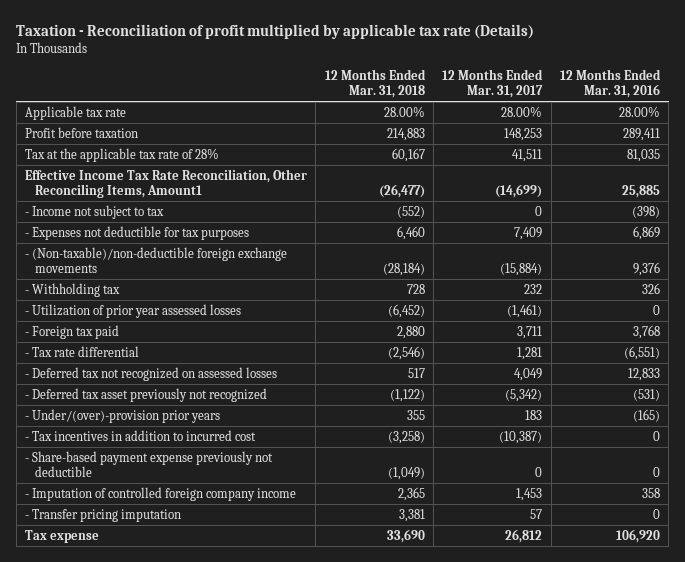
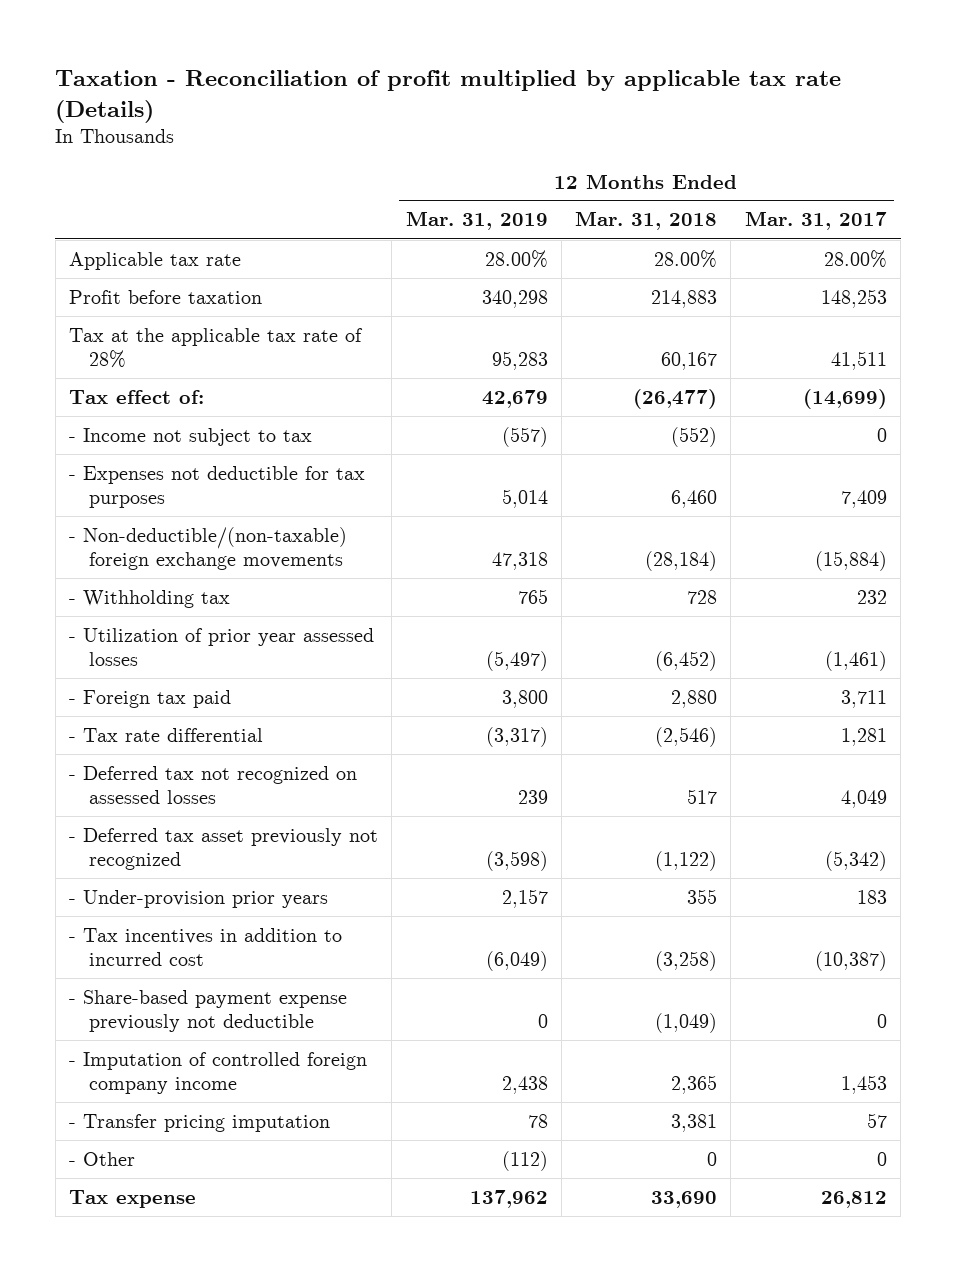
[560,69,662,98] 12 Months Ended Mar. 31, 2016 -> none
none -> [405,211,548,231] Mar. 31, 2019
[25,168,308,198] Effective Income Tax Rate Reconciliation, Other Reconciling Items, Amount1 -> [68,389,204,404] Tax effect of:
[25,246,288,273] - (Non-taxable)/non-deductible foreign exchange movements -> [68,526,347,570] - Non-deductible/(non-taxable) foreign exchange movements
[25,408,221,423] - Under/(over)-provision prior years -> [68,889,328,908] - Under-provision prior years
none -> [68,1151,135,1166] - Other

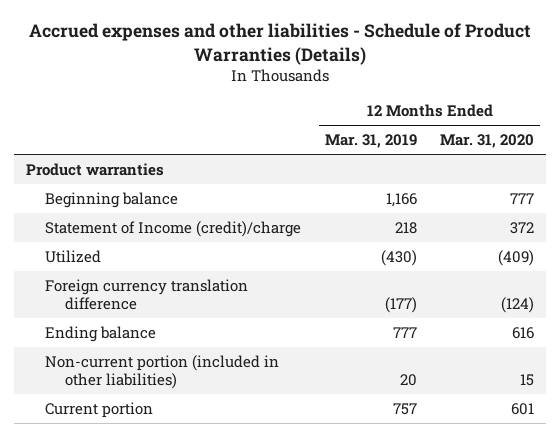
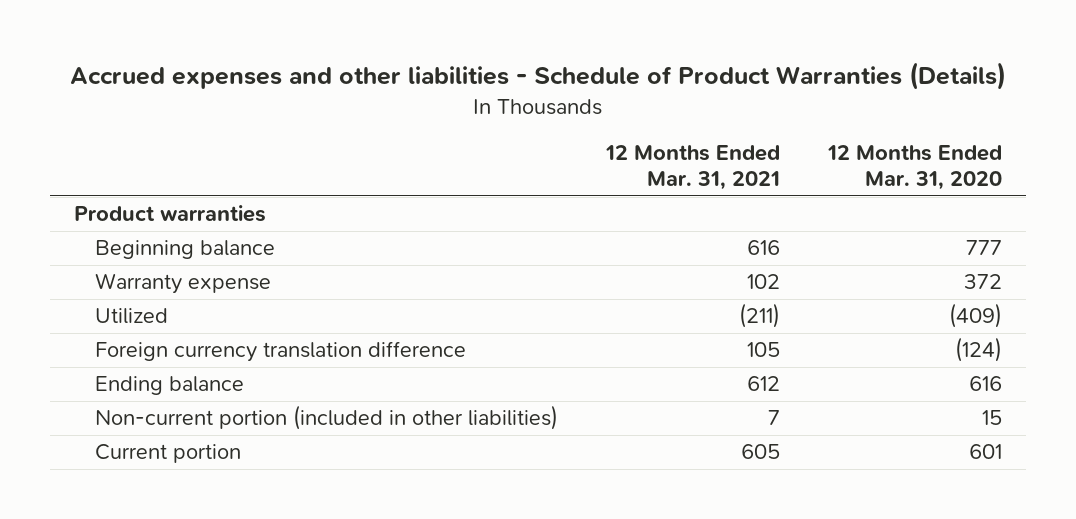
[324,134,417,149] Mar. 31, 2019 -> none
none -> [604,144,780,191] 12 Months Ended Mar. 31, 2021
[45,220,302,237] Statement of Income (credit)/charge -> [95,273,272,295] Warranty expense

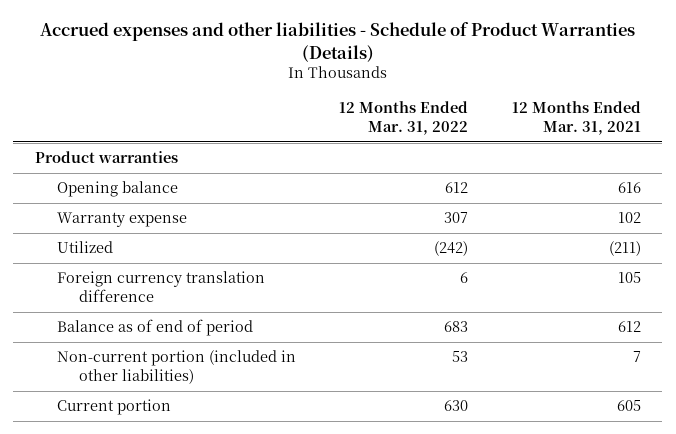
[826,144,1002,191] 12 Months Ended Mar. 31, 2020 -> none
none -> [339,101,469,136] 12 Months Ended Mar. 31, 2022
[95,240,276,260] Beginning balance -> [57,181,179,198] Opening balance
[95,376,245,396] Ending balance -> [57,319,254,337] Balance as of end of period

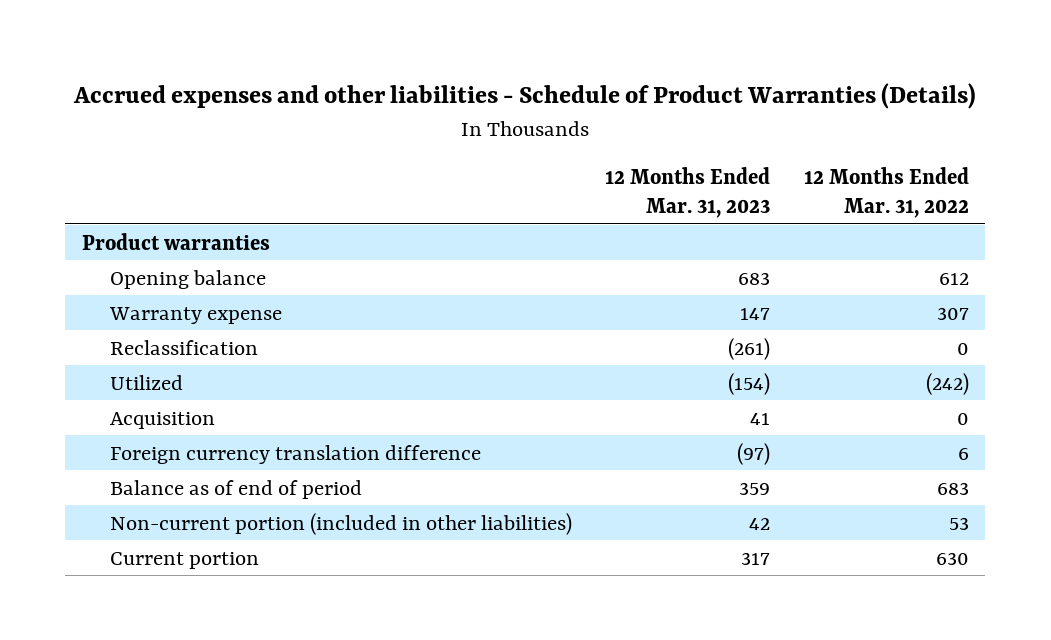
[511,101,641,136] 12 Months Ended Mar. 31, 2021 -> none
none -> [605,167,771,219] 12 Months Ended Mar. 31, 2023
none -> [109,339,258,355] Reclassification
none -> [109,411,215,429] Acquisition

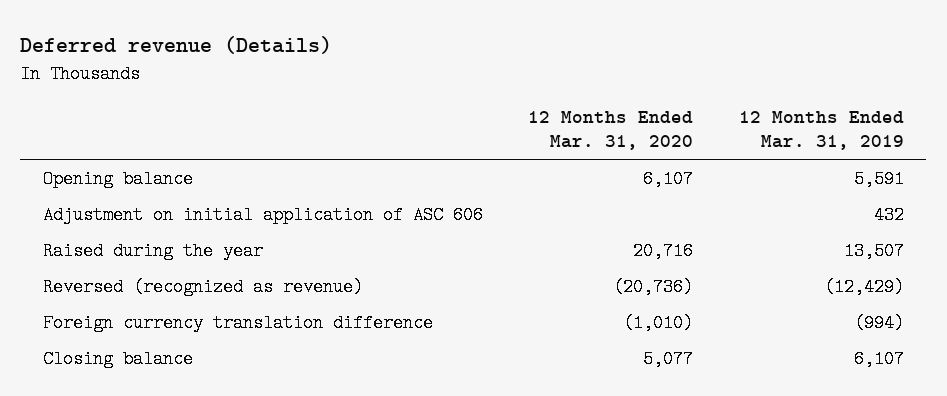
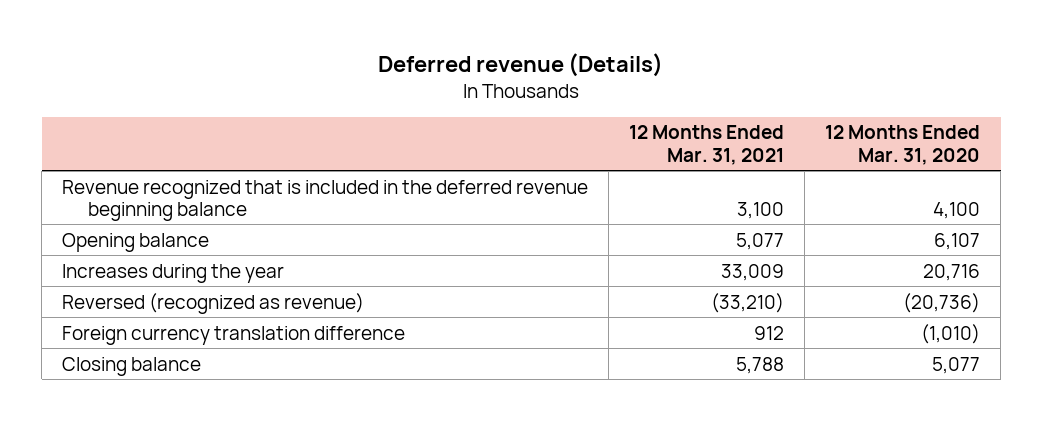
[738,110,904,151] 12 Months Ended Mar. 31, 2019 -> none
none -> [629,125,785,165] 12 Months Ended Mar. 31, 2021
none -> [62,179,589,221] Revenue recognized that is included in the deferred revenue beginning balance
[43,205,484,224] Adjustment on initial application of ASC 606 -> none
[43,241,264,260] Raised during the year -> [62,263,285,283] Increases during the year

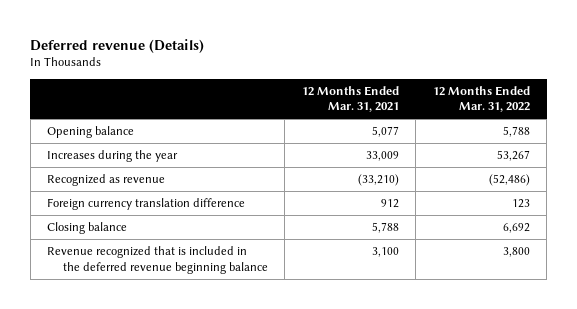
[825,125,981,165] 12 Months Ended Mar. 31, 2020 -> none
none -> [432,85,530,113] 12 Months Ended Mar. 31, 2022
[62,292,365,314] Reversed (recognized as revenue) -> [47,174,166,187] Recognized as revenue
[62,179,589,221] Revenue recognized that is included in the deferred revenue beginning balance -> [47,246,269,274] Revenue recognized that is included in the deferred revenue beginning balance

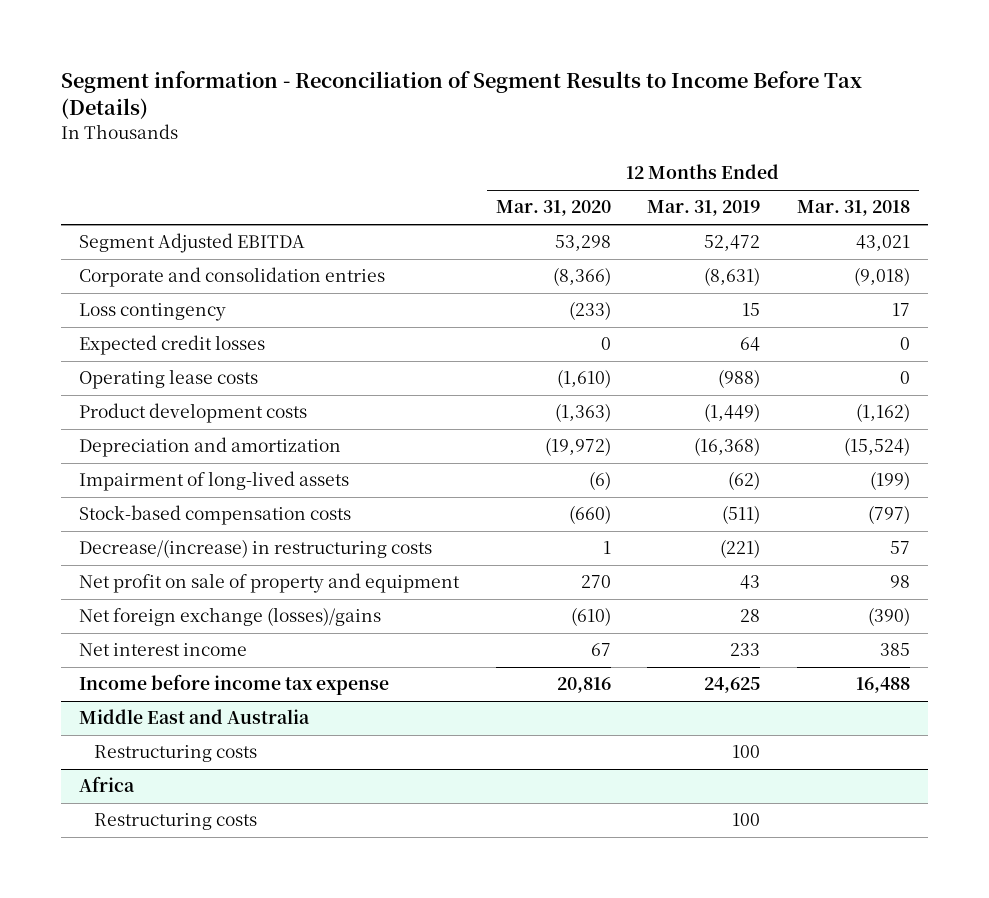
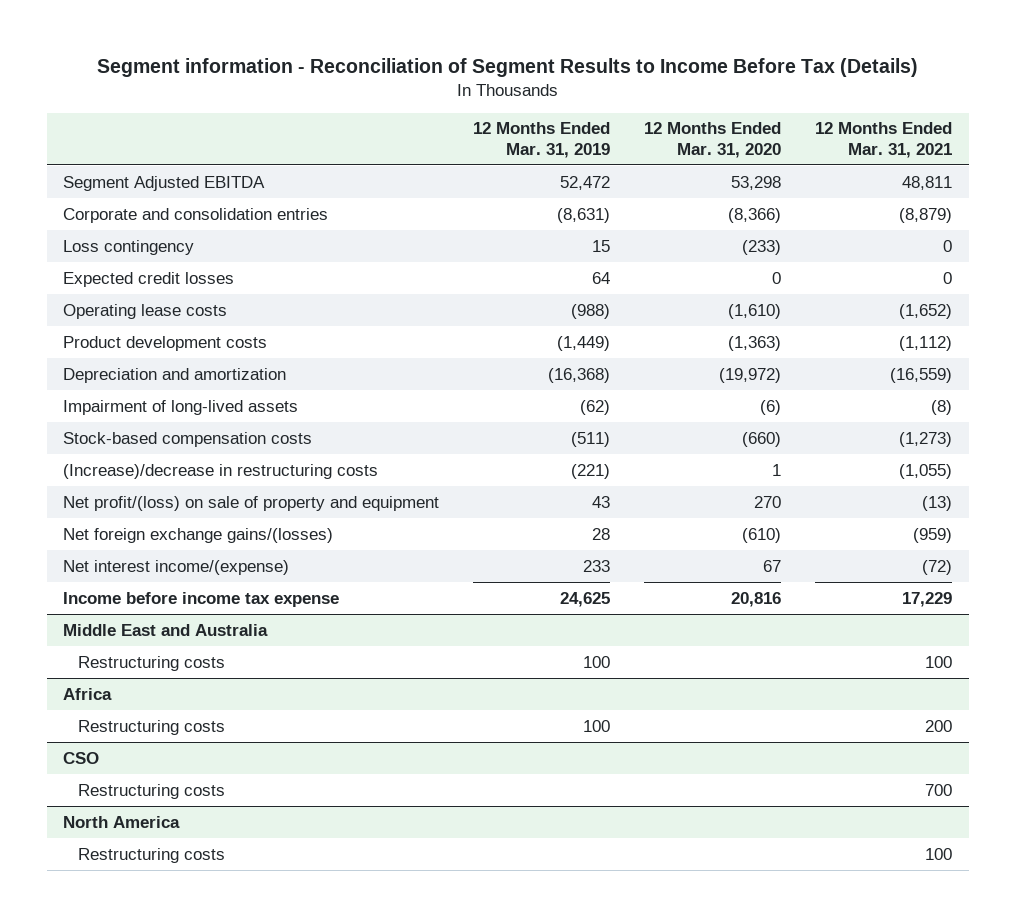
[797,200,911,217] Mar. 31, 2018 -> none
none -> [814,122,952,158] 12 Months Ended Mar. 31, 2021
[79,539,433,559] Decrease/(increase) in restructuring costs -> [63,463,379,479] (Increase)/decrease in restructuring costs
[79,573,461,594] Net profit on sale of property and equipment -> [63,495,440,511] Net profit/(loss) on sale of property and equipment
[79,607,382,627] Net foreign exchange (losses)/gains -> [63,527,334,543] Net foreign exchange gains/(losses)
[79,643,248,657] Net interest income -> [63,559,290,575] Net interest income/(expense)
none -> [63,751,100,764] CSO
none -> [78,783,226,799] Restructuring costs
none -> [63,815,181,828] North America
none -> [78,847,226,863] Restructuring costs

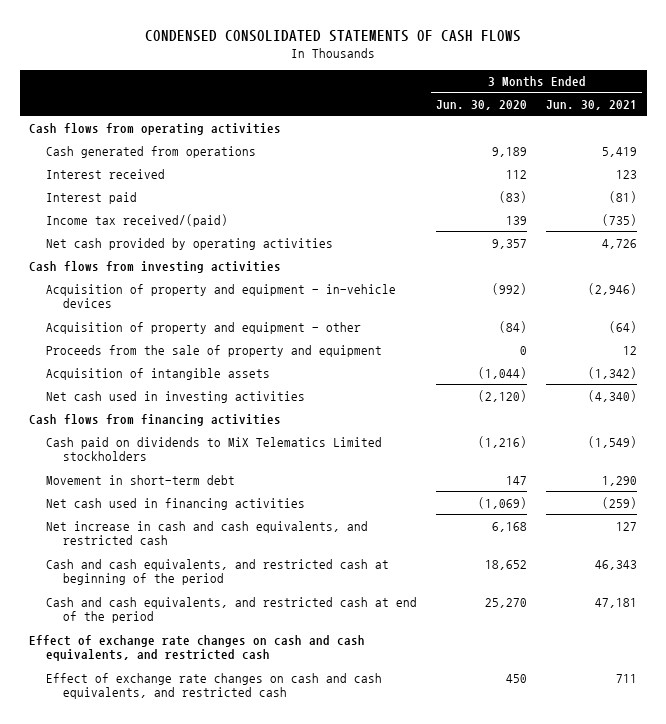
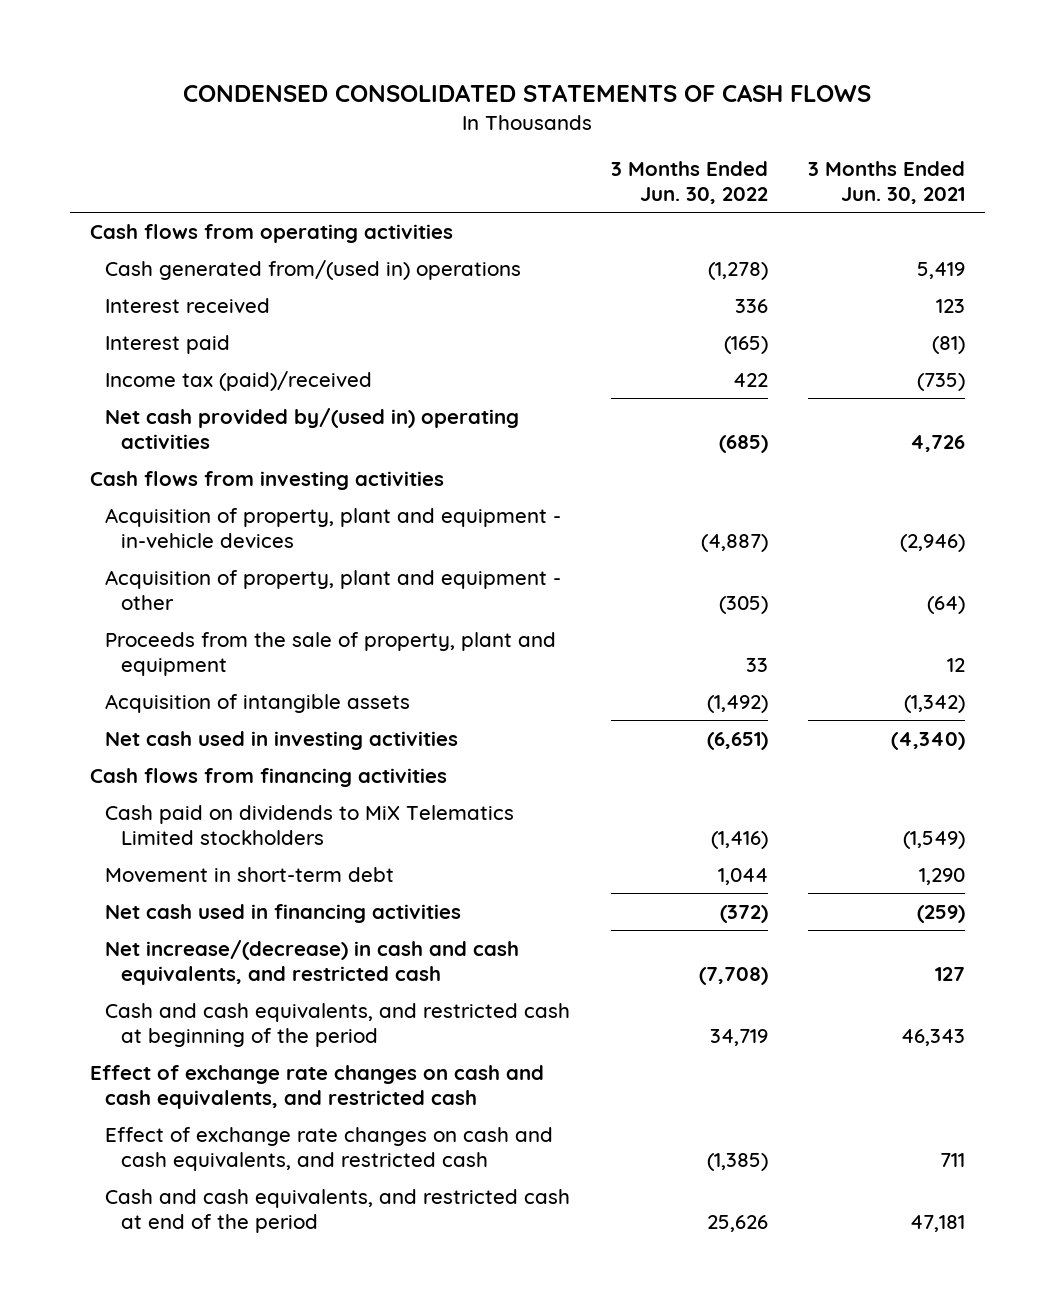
[436,100,528,111] Jun. 30, 2020 -> none
none -> [610,161,768,204] 3 Months Ended Jun. 30, 2022
[46,145,257,158] Cash generated from operations -> [105,259,522,280] Cash generated from/(used in) operations
[46,213,229,227] Income tax received/(paid) -> [105,370,373,391] Income tax (paid)/received
[46,237,334,250] Net cash provided by operating activities -> [105,407,520,449] Net cash provided by/(used in) operating activities
[46,283,397,309] Acquisition of property and equipment - in-vehicle devices -> [105,507,562,548] Acquisition of property, plant and equipment - in-vehicle devices
[46,321,362,334] Acquisition of property and equipment - other -> [105,569,562,610] Acquisition of property, plant and equipment - other
[46,344,383,357] Proceeds from the sale of property and equipment -> [105,631,557,676] Proceeds from the sale of property, plant and equipment
[46,520,369,546] Net increase in cash and cash equivalents, and restricted cash -> [105,939,520,985] Net increase/(decrease) in cash and cash equivalents, and restricted cash
[46,596,418,624] Cash and cash equivalents, and restricted cash at end of the period -> [105,1188,571,1233] Cash and cash equivalents, and restricted cash at end of the period

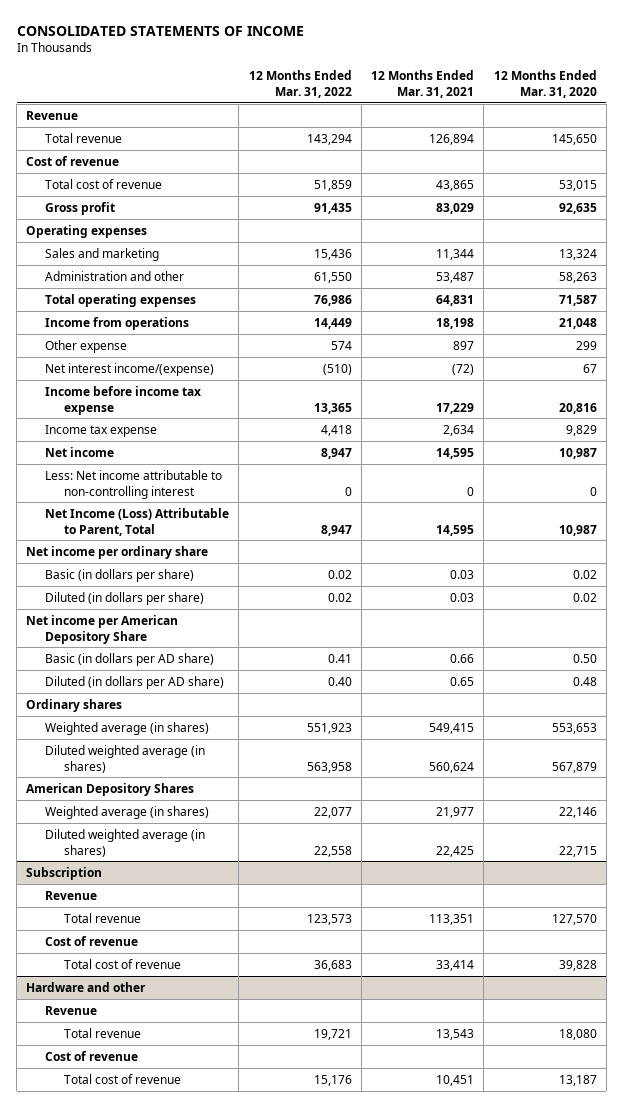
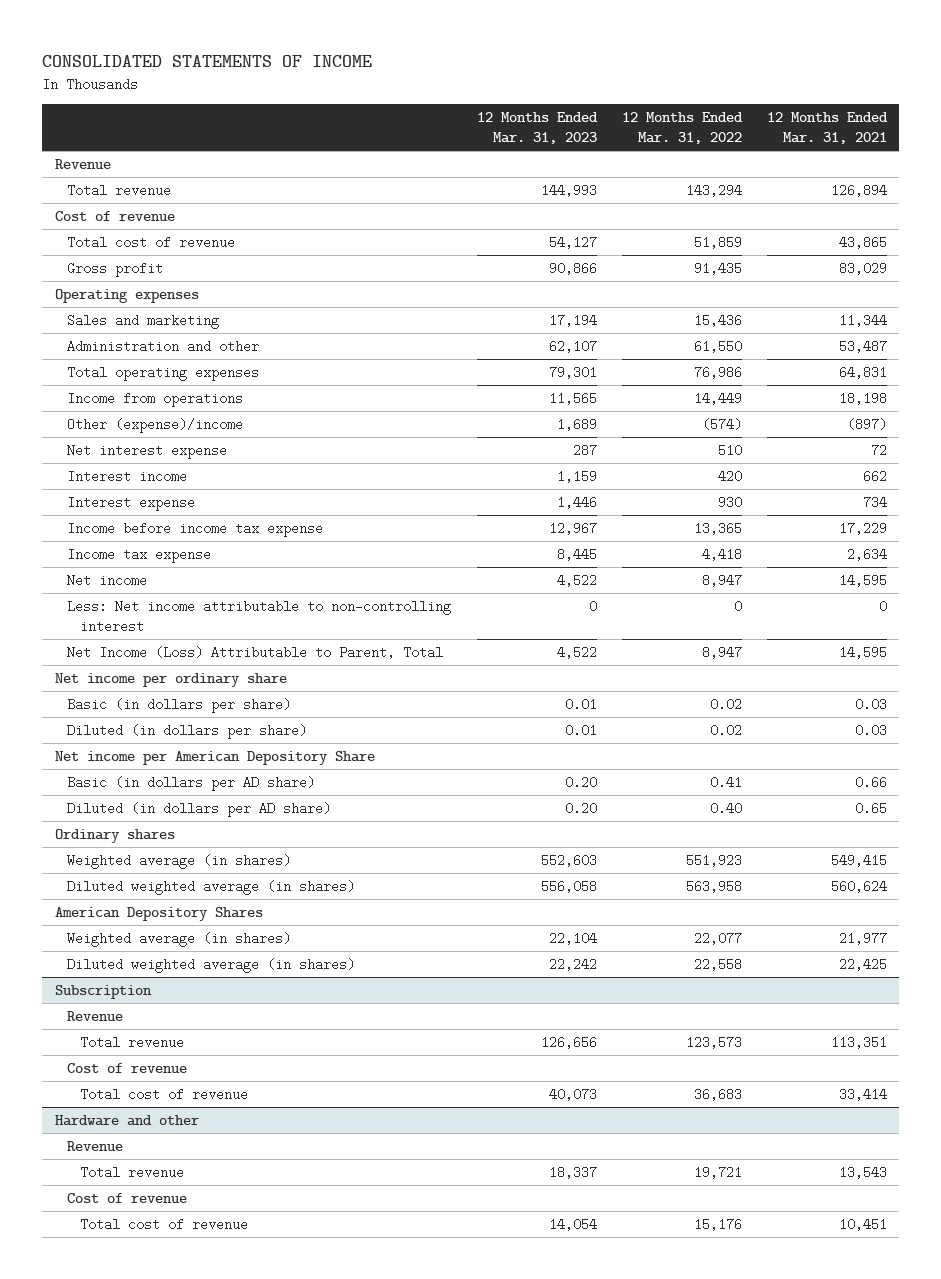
[493,69,597,98] 12 Months Ended Mar. 31, 2020 -> none
none -> [476,112,598,145] 12 Months Ended Mar. 31, 2023
[45,339,128,353] Other expense -> [67,417,244,433] Other (expense)/income
[330,340,352,350] 574 -> [701,417,742,431] (574)
[453,340,475,350] 897 -> [846,417,887,431] (897)
[45,362,215,376] Net interest income/(expense) -> [67,443,228,459] Net interest expense
[322,363,352,375] (510) -> [717,443,742,457] 510
[452,363,475,375] (72) -> [870,443,887,457] 72
none -> [67,469,188,483] Interest income
none -> [67,495,196,511] Interest expense

